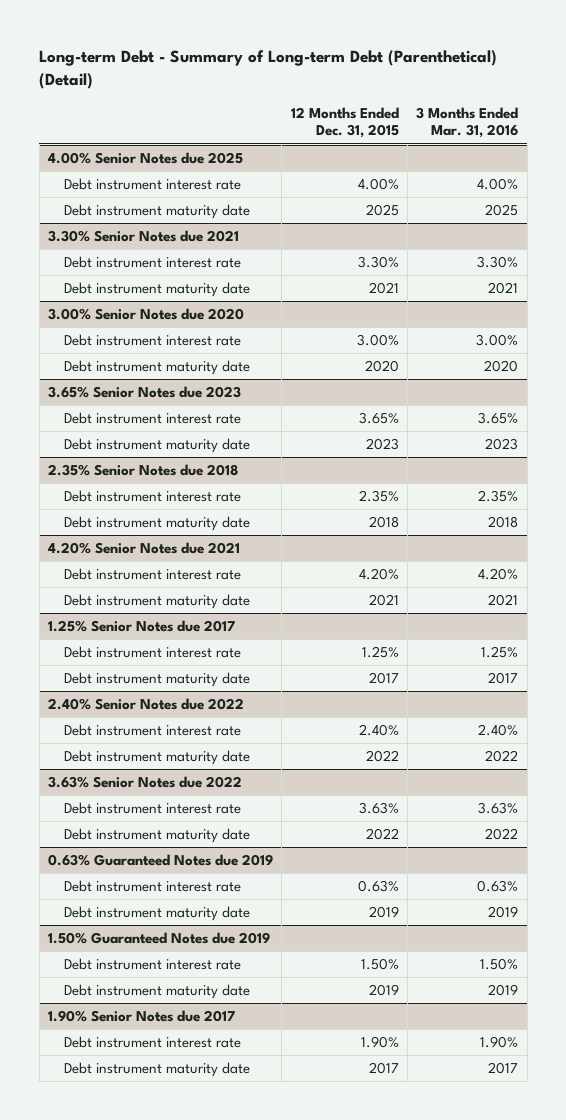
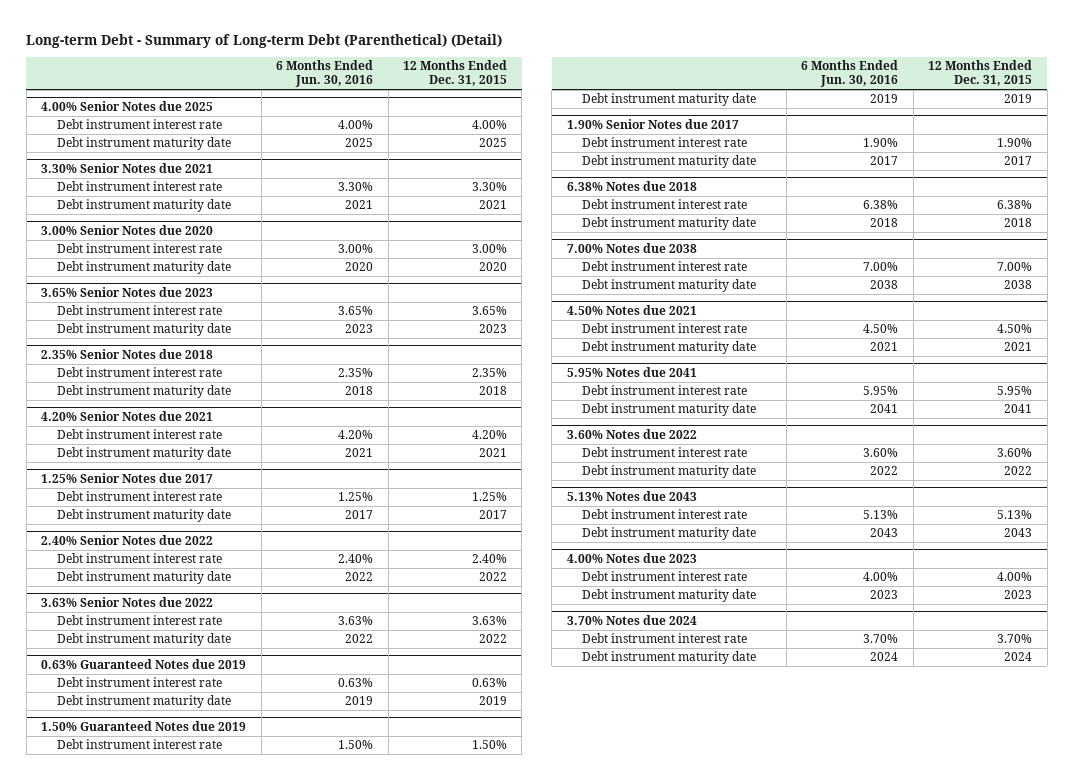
[416,107,519,139] 3 Months Ended Mar. 31, 2016 -> none
none -> [276,59,374,88] 6 Months Ended Jun. 30, 2016
none -> [566,180,697,191] 6.38% Notes due 2018
none -> [582,199,748,210] Debt instrument interest rate
none -> [582,217,757,231] Debt instrument maturity date
none -> [566,242,697,253] 7.00% Notes due 2038
none -> [582,261,748,272] Debt instrument interest rate
none -> [582,279,757,293] Debt instrument maturity date
none -> [566,304,697,315] 4.50% Notes due 2021
none -> [582,323,748,334] Debt instrument interest rate
none -> [582,341,757,355] Debt instrument maturity date
none -> [566,366,697,377] 5.95% Notes due 2041
none -> [582,385,748,396] Debt instrument interest rate
none -> [582,403,757,417] Debt instrument maturity date
none -> [566,428,697,439] 3.60% Notes due 2022
none -> [582,447,748,458] Debt instrument interest rate
none -> [582,465,757,479] Debt instrument maturity date
none -> [566,490,697,501] 5.13% Notes due 2043
none -> [582,509,748,520] Debt instrument interest rate
none -> [582,527,757,541] Debt instrument maturity date
none -> [566,552,697,563] 4.00% Notes due 2023
none -> [582,571,748,582] Debt instrument interest rate
none -> [582,589,757,603] Debt instrument maturity date
none -> [566,614,697,625] 3.70% Notes due 2024
none -> [582,633,748,644] Debt instrument interest rate
none -> [582,651,757,665] Debt instrument maturity date

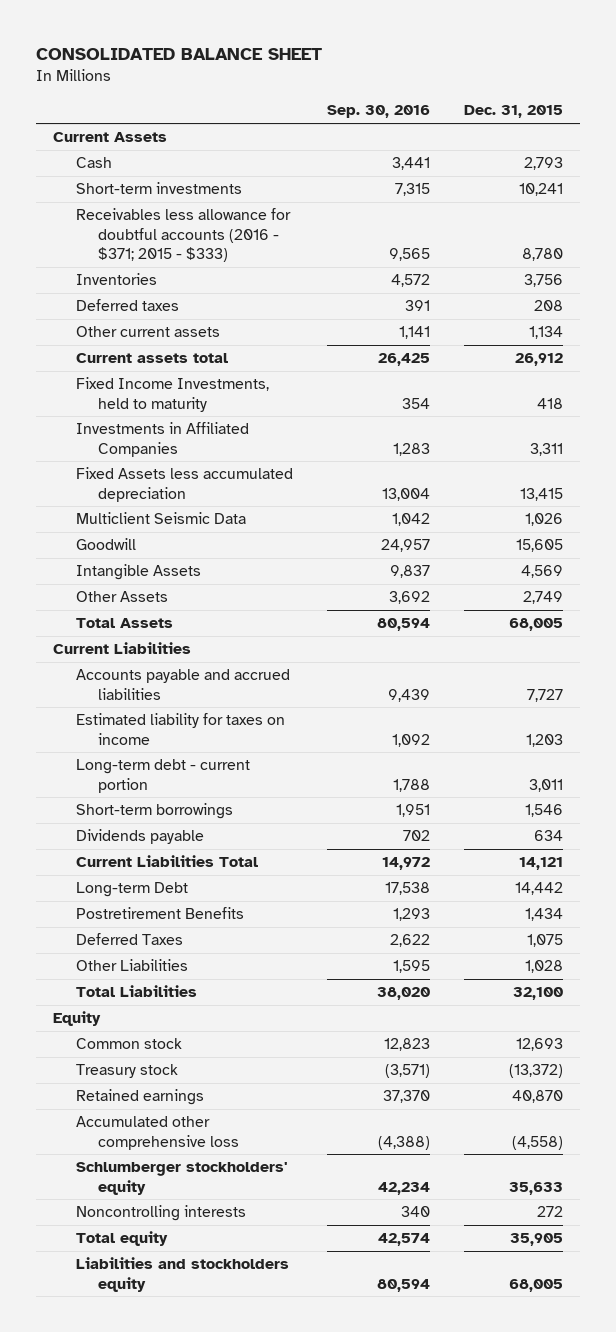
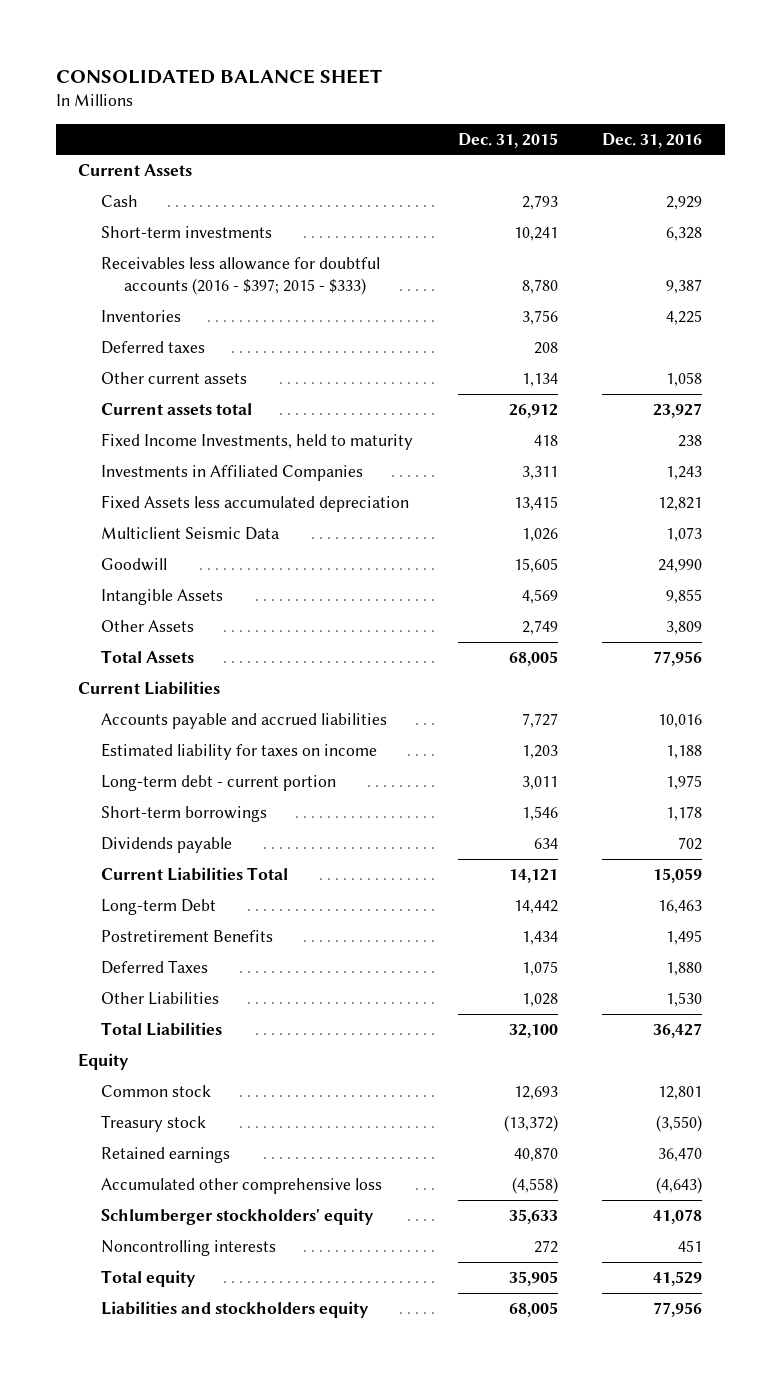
[326,105,430,119] Sep. 30, 2016 -> none
none -> [602,132,703,148] Dec. 31, 2016
[75,208,291,262] Receivables less allowance for doubtful accounts (2016 - $371; 2015 - $333) -> [100,256,380,296] Receivables less allowance for doubtful accounts (2016 - $397; 2015 - $333)

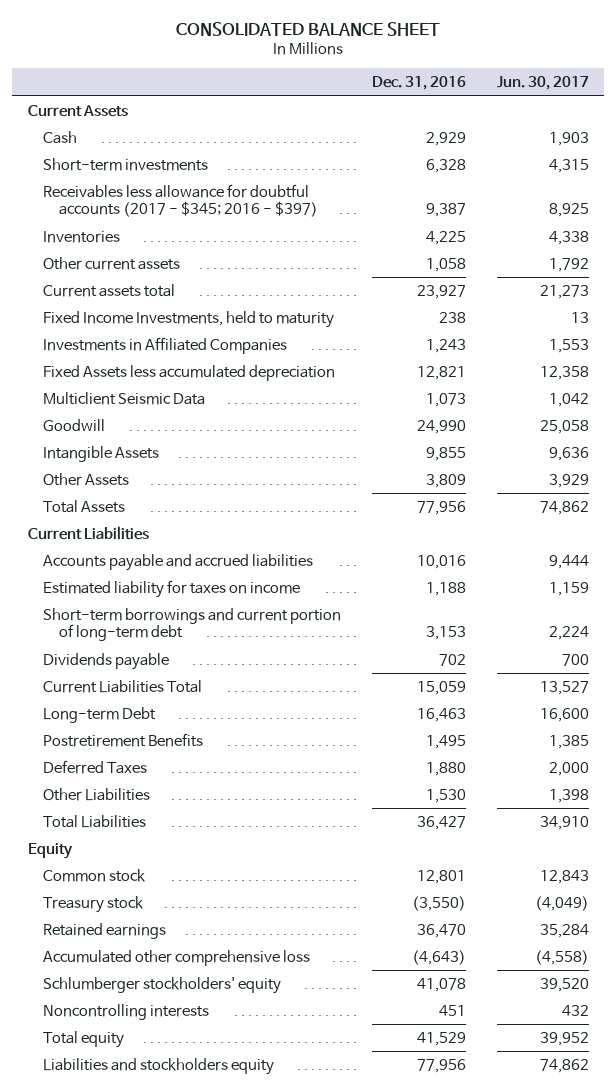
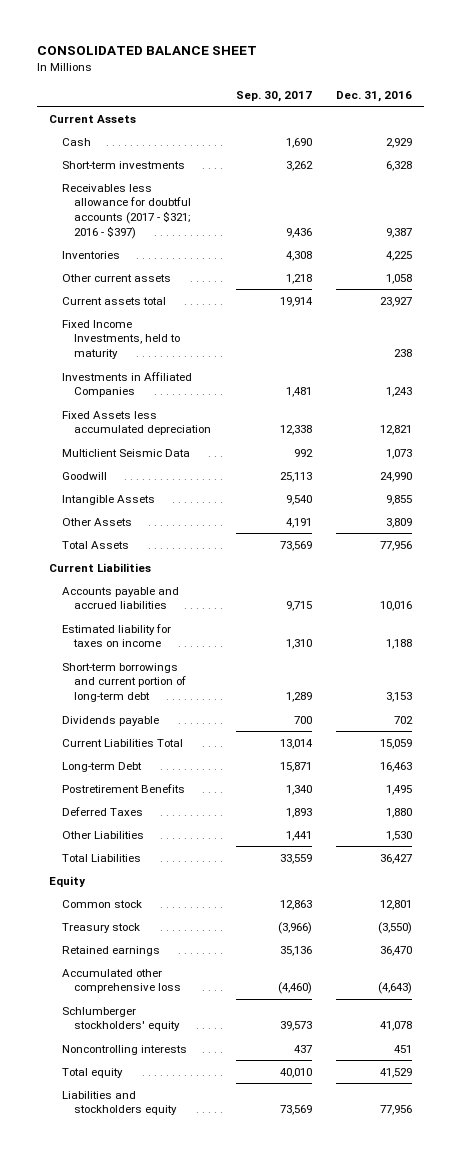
[496,76,589,91] Jun. 30, 2017 -> none
none -> [235,90,312,102] Sep. 30, 2017
[43,183,319,218] Receivables less allowance for doubtful accounts (2017 - $345; 2016 - $397) -> [61,183,192,239] Receivables less allowance for doubtful accounts (2017 - $321; 2016 - $397)

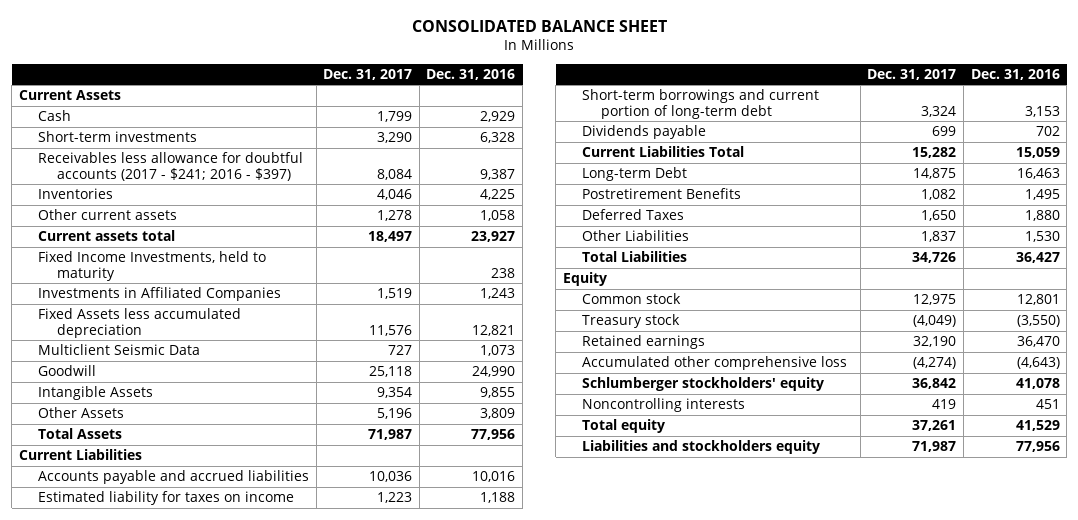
[235,90,312,102] Sep. 30, 2017 -> none
none -> [323,68,413,80] Dec. 31, 2017
[61,183,192,239] Receivables less allowance for doubtful accounts (2017 - $321; 2016 - $397) -> [37,152,303,181] Receivables less allowance for doubtful accounts (2017 - $241; 2016 - $397)

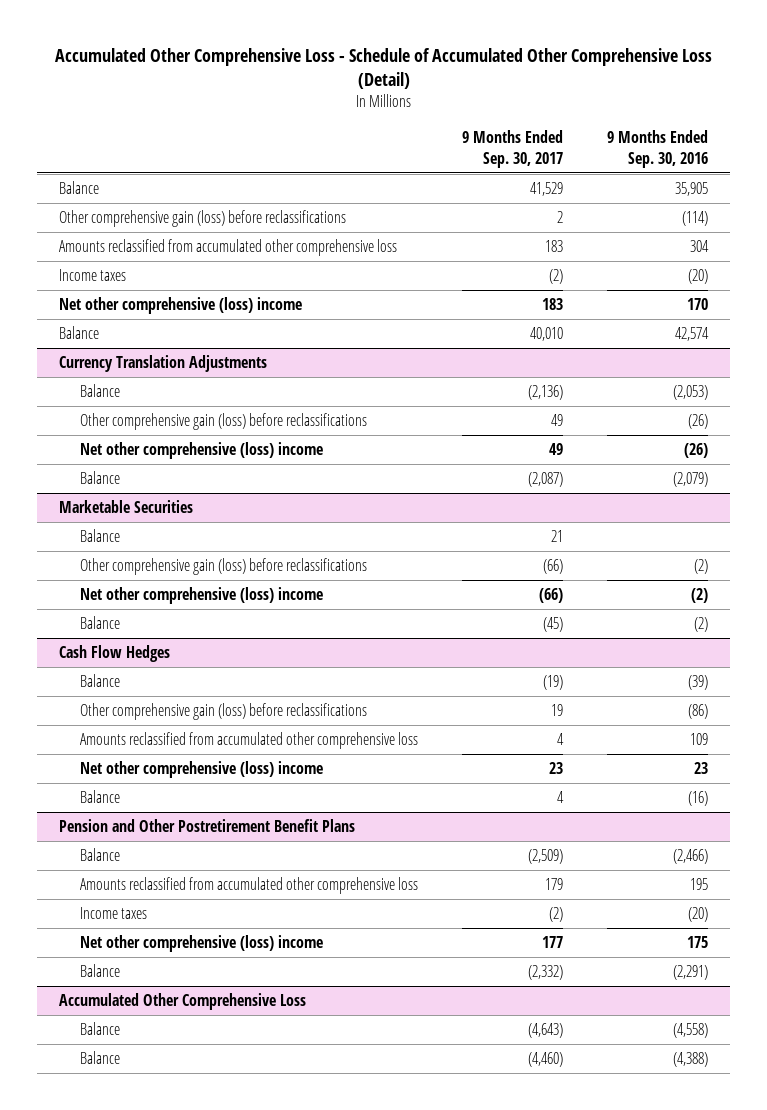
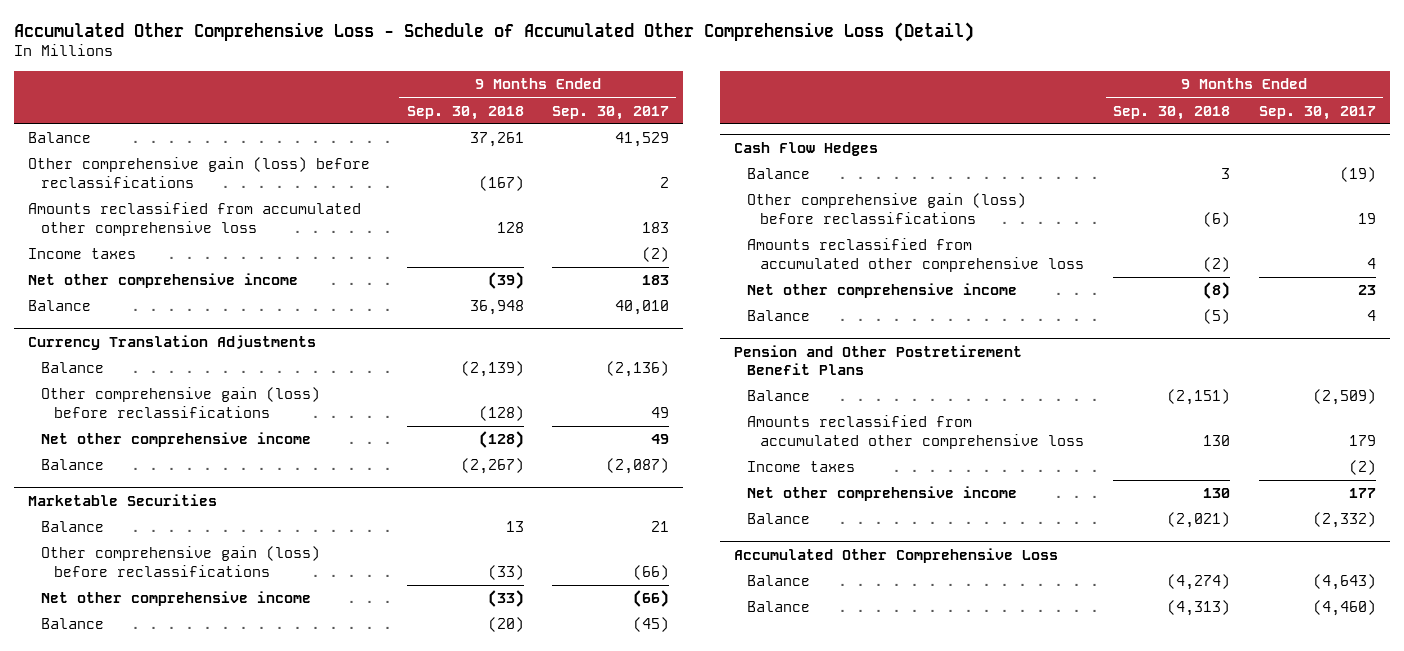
[606,130,708,168] 9 Months Ended Sep. 30, 2016 -> none
none -> [406,105,524,120] Sep. 30, 2018
[59,297,303,315] Net other comprehensive (loss) income -> [28,273,299,289] Net other comprehensive income
[79,442,323,460] Net other comprehensive (loss) income -> [41,432,312,448] Net other comprehensive income
[79,587,323,605] Net other comprehensive (loss) income -> [41,591,312,607] Net other comprehensive income
[79,761,323,779] Net other comprehensive (loss) income -> [747,283,1018,299] Net other comprehensive income
[79,935,323,953] Net other comprehensive (loss) income -> [747,486,1018,502] Net other comprehensive income

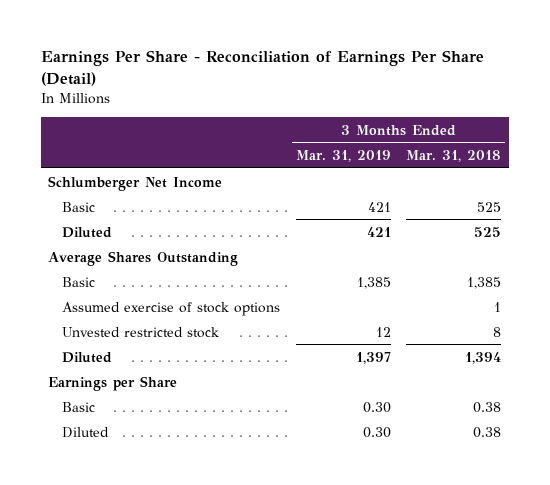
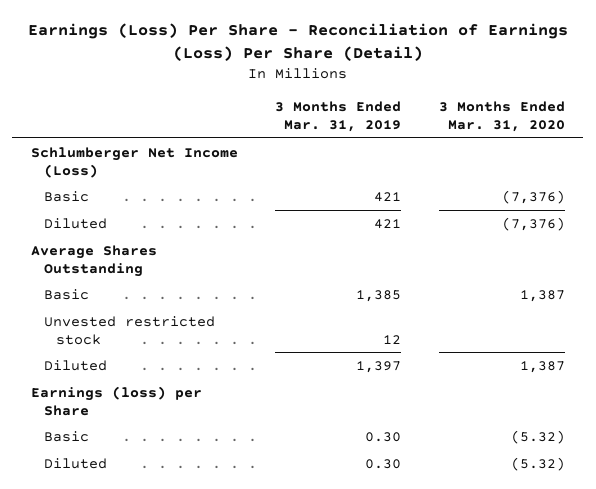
[40,50,484,87] Earnings Per Share - Reconciliation of Earnings Per Share (Detail) -> [27,23,568,62] Earnings (Loss) Per Share - Reconciliation of Earnings (Loss) Per Share (Detail)
[406,149,502,162] Mar. 31, 2018 -> none
none -> [438,100,565,132] 3 Months Ended Mar. 31, 2020
[48,175,223,191] Schlumberger Net Income -> [31,146,239,178] Schlumberger Net Income (Loss)
[62,301,281,316] Assumed exercise of stock options -> none
[48,375,178,391] Earnings per Share -> [31,385,203,416] Earnings (loss) per Share

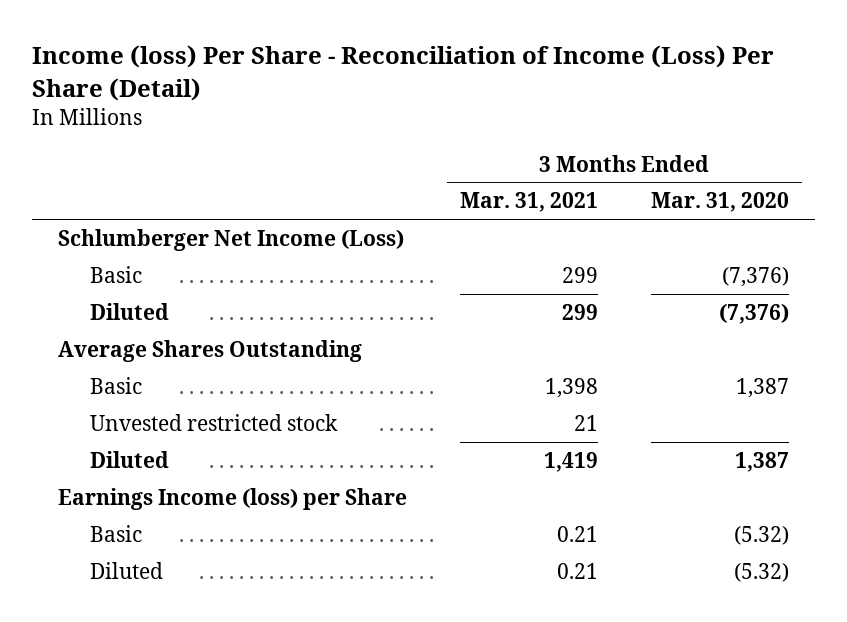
[27,23,568,62] Earnings (Loss) Per Share - Reconciliation of Earnings (Loss) Per Share (Detail) -> [31,45,774,101] Income (loss) Per Share - Reconciliation of Income (Loss) Per Share (Detail)
[275,100,402,132] 3 Months Ended Mar. 31, 2019 -> none
none -> [459,192,598,213] Mar. 31, 2021
[31,385,203,416] Earnings (loss) per Share -> [58,487,408,510] Earnings Income (loss) per Share

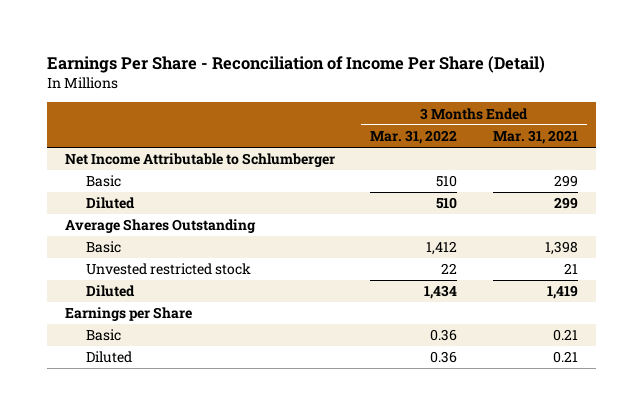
[31,45,774,101] Income (loss) Per Share - Reconciliation of Income (Loss) Per Share (Detail) -> [46,55,545,73] Earnings Per Share - Reconciliation of Income Per Share (Detail)
[650,192,789,213] Mar. 31, 2020 -> none
none -> [370,130,458,145] Mar. 31, 2022
[58,228,405,251] Schlumberger Net Income (Loss) -> [64,153,335,168] Net Income Attributable to Schlumberger
[58,487,408,510] Earnings Income (loss) per Share -> [64,307,192,322] Earnings per Share

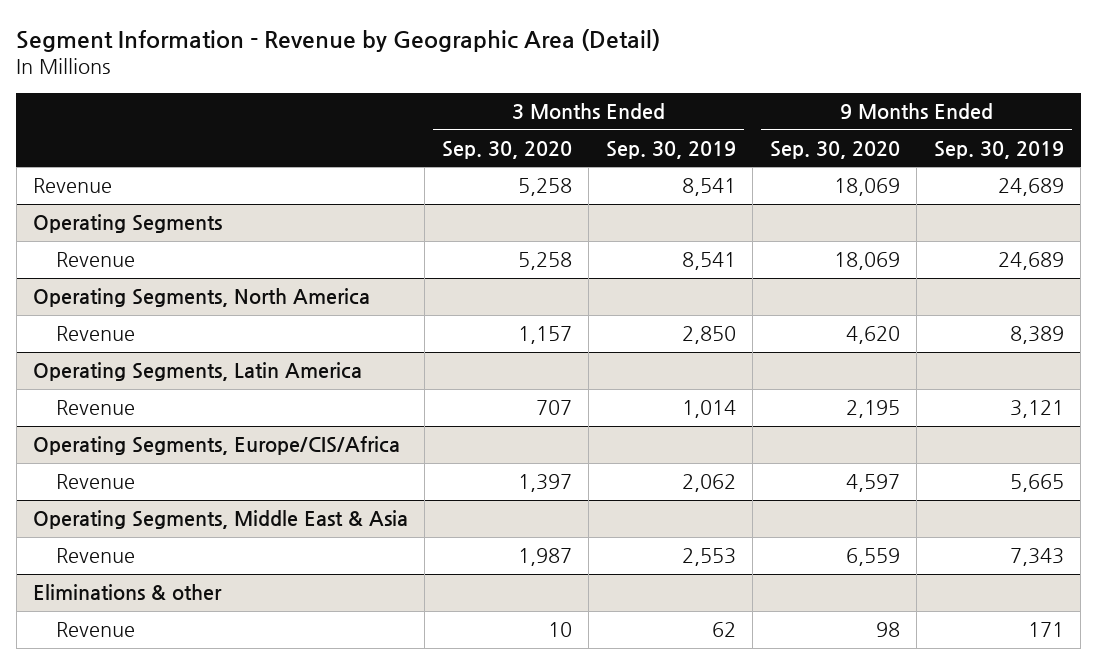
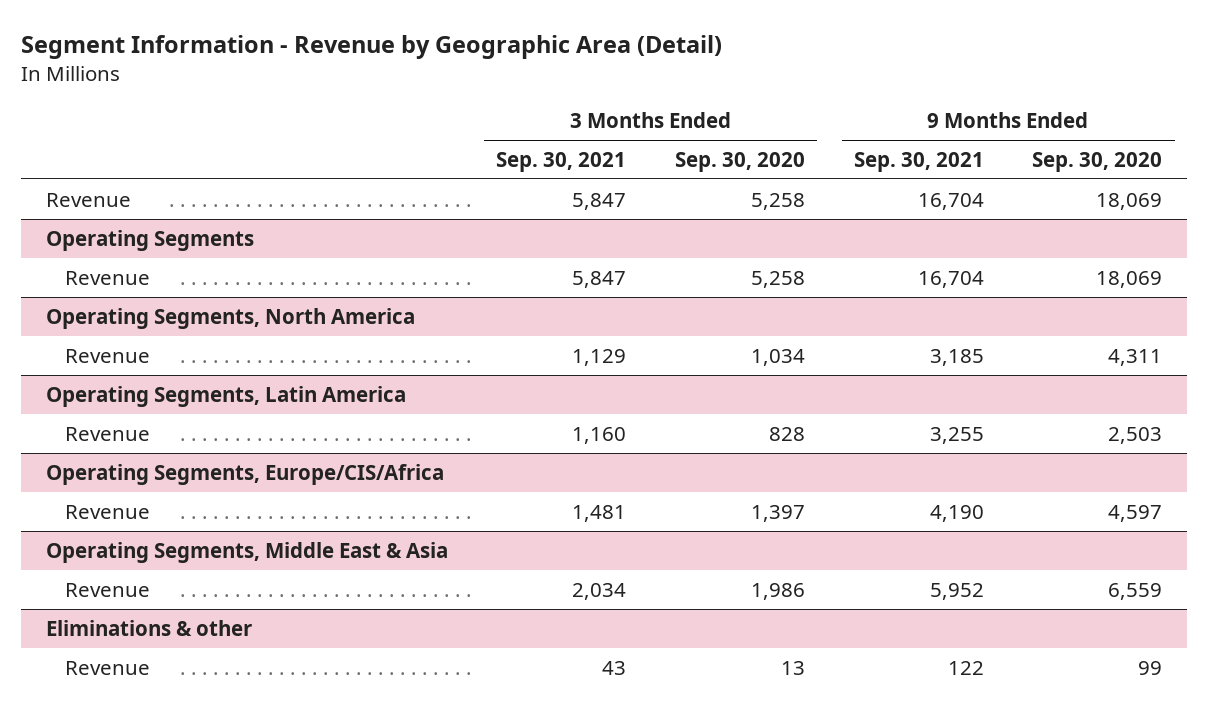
[605,140,736,159] Sep. 30, 2019 -> none
[933,140,1064,159] Sep. 30, 2019 -> none
none -> [496,151,627,172] Sep. 30, 2021
none -> [853,151,984,172] Sep. 30, 2021
[517,326,572,345] 1,157 -> [751,348,806,366] 1,034
[845,326,900,345] 4,620 -> [1108,348,1163,366] 4,311
[535,400,572,416] 707 -> [769,426,806,441] 828
[845,400,900,419] 2,195 -> [1108,426,1163,444] 2,503
[517,548,572,567] 1,987 -> [751,582,806,600] 1,986
[547,622,572,638] 10 -> [781,660,806,675] 13
[875,622,900,638] 98 -> [1138,660,1163,675] 99

